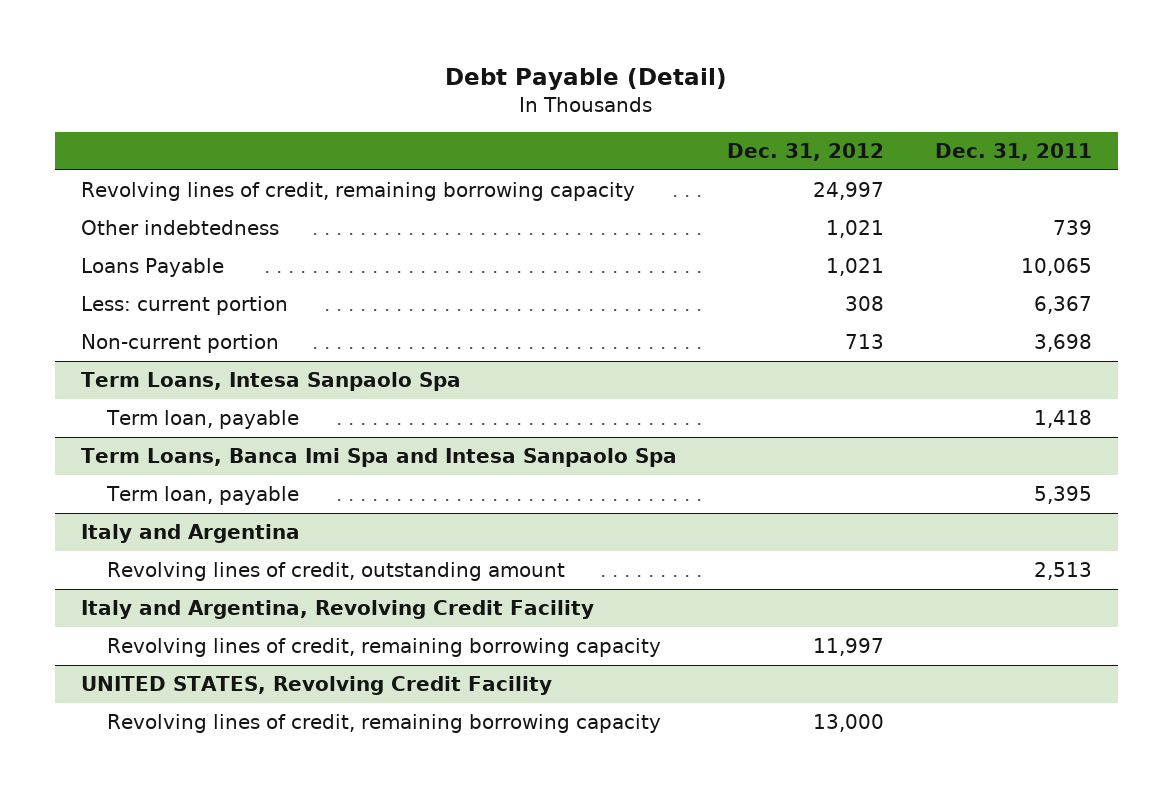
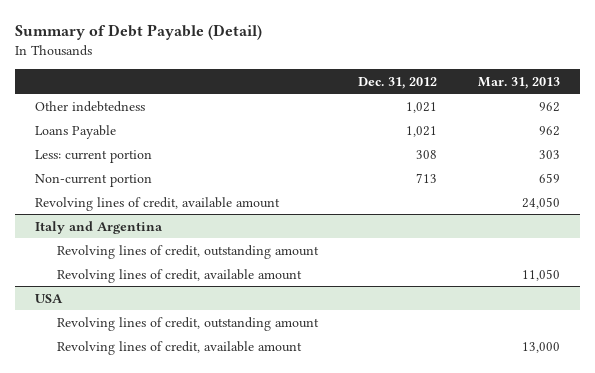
[445,68,728,91] Debt Payable (Detail) -> [14,24,262,41] Summary of Debt Payable (Detail)
[935,142,1093,161] Dec. 31, 2011 -> none
none -> [478,76,561,89] Mar. 31, 2013
[80,182,635,202] Revolving lines of credit, remaining borrowing capacity -> none
[80,372,461,392] Term Loans, Intesa Sanpaolo Spa -> none
[106,410,300,430] Term loan, payable -> none
[80,448,677,468] Term Loans, Banca Imi Spa and Intesa Sanpaolo Spa -> none
[106,486,300,506] Term loan, payable -> none
none -> [35,196,281,211] Revolving lines of credit, available amount
[80,600,594,620] Italy and Argentina, Revolving Credit Facility -> none
[107,638,662,658] Revolving lines of credit, remaining borrowing capacity -> none
[80,676,552,696] UNITED STATES, Revolving Credit Facility -> none
[107,714,662,734] Revolving lines of credit, remaining borrowing capacity -> none
none -> [56,268,302,283] Revolving lines of credit, available amount
none -> [35,293,64,303] USA
none -> [56,316,319,331] Revolving lines of credit, outstanding amount
none -> [56,340,302,355] Revolving lines of credit, available amount

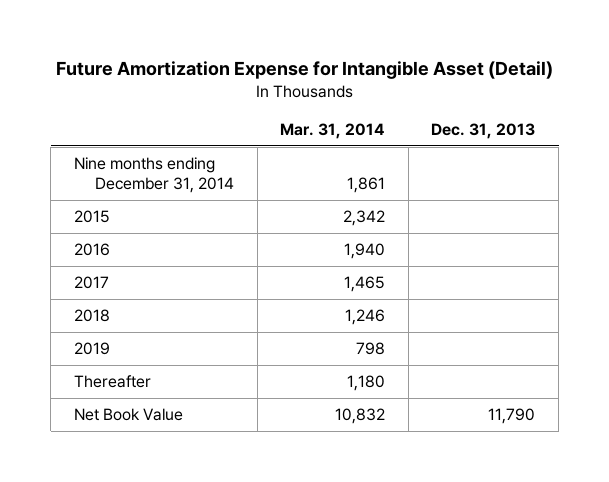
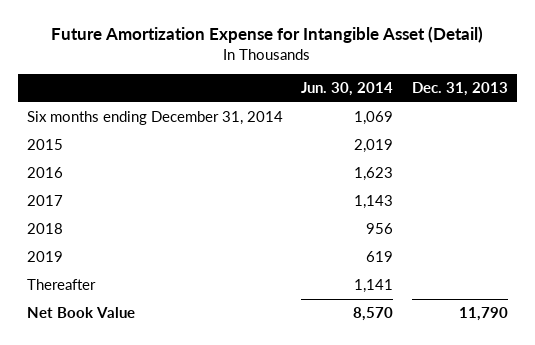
[280,122,386,139] Mar. 31, 2014 -> none
none -> [301,82,394,97] Jun. 30, 2014
[73,157,234,194] Nine months ending December 31, 2014 -> [27,111,284,126] Six months ending December 31, 2014

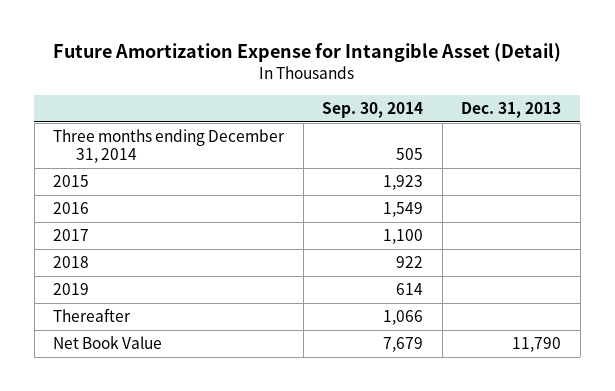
[301,82,394,97] Jun. 30, 2014 -> none
none -> [322,101,424,118] Sep. 30, 2014
[27,111,284,126] Six months ending December 31, 2014 -> [53,129,286,164] Three months ending December 31, 2014

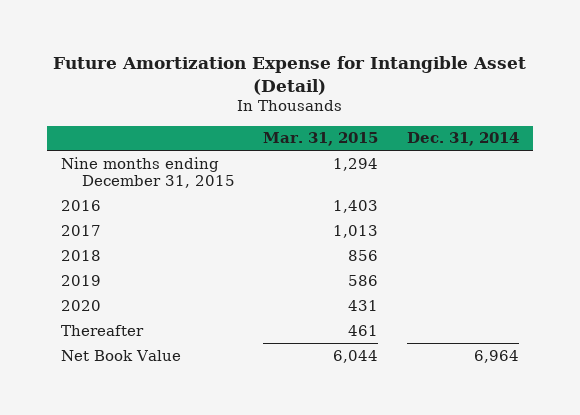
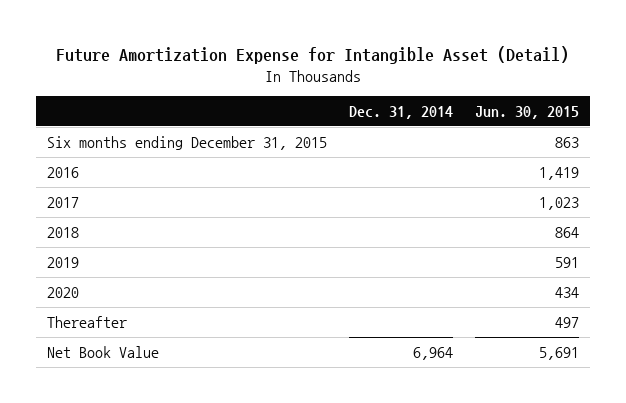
[263,132,379,147] Mar. 31, 2015 -> none
none -> [475,105,580,119] Jun. 30, 2015
[60,156,235,188] Nine months ending December 31, 2015 -> [46,135,327,150] Six months ending December 31, 2015

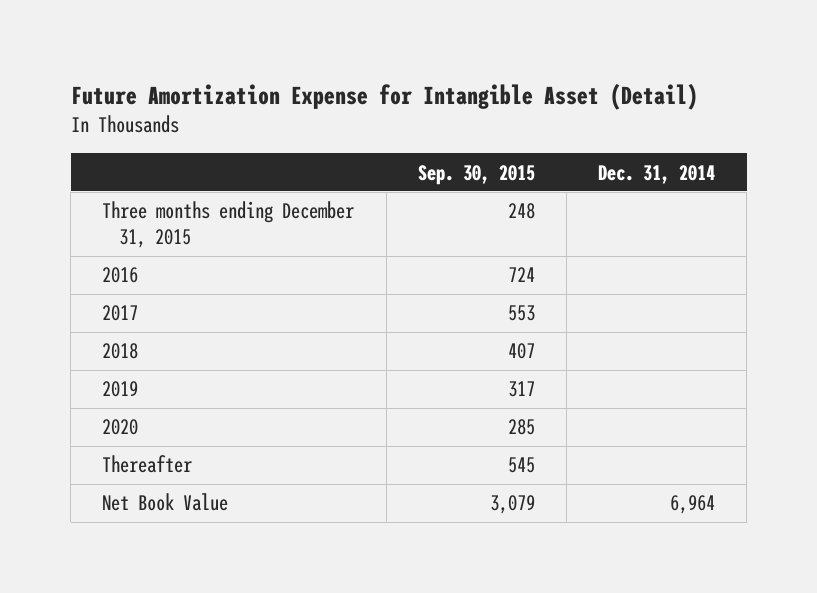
[475,105,580,119] Jun. 30, 2015 -> none
none -> [417,164,535,185] Sep. 30, 2015
[46,135,327,150] Six months ending December 31, 2015 -> [102,201,355,249] Three months ending December 31, 2015

